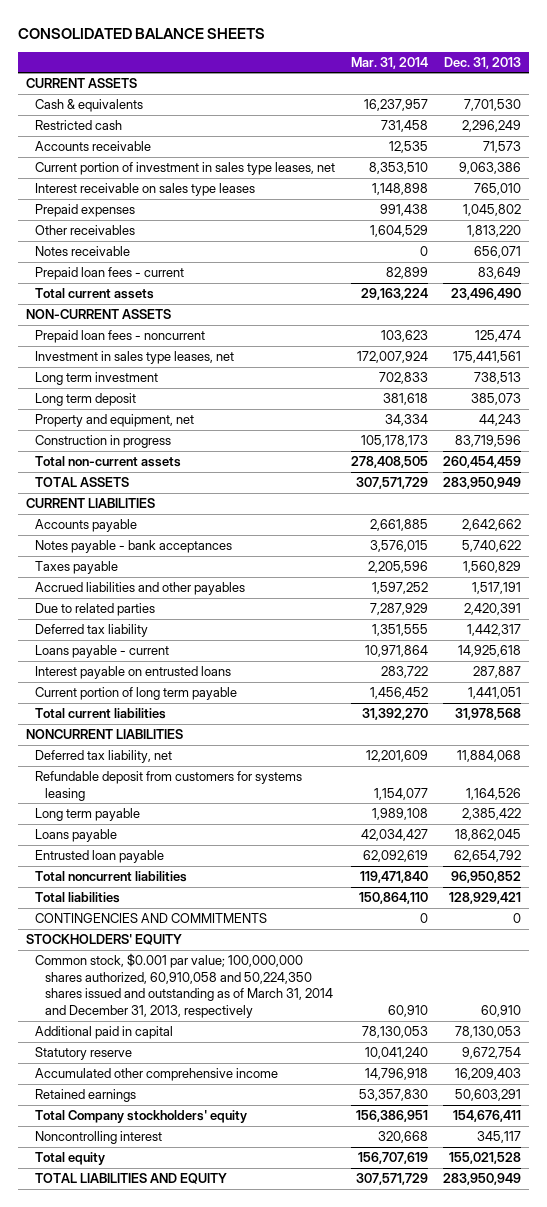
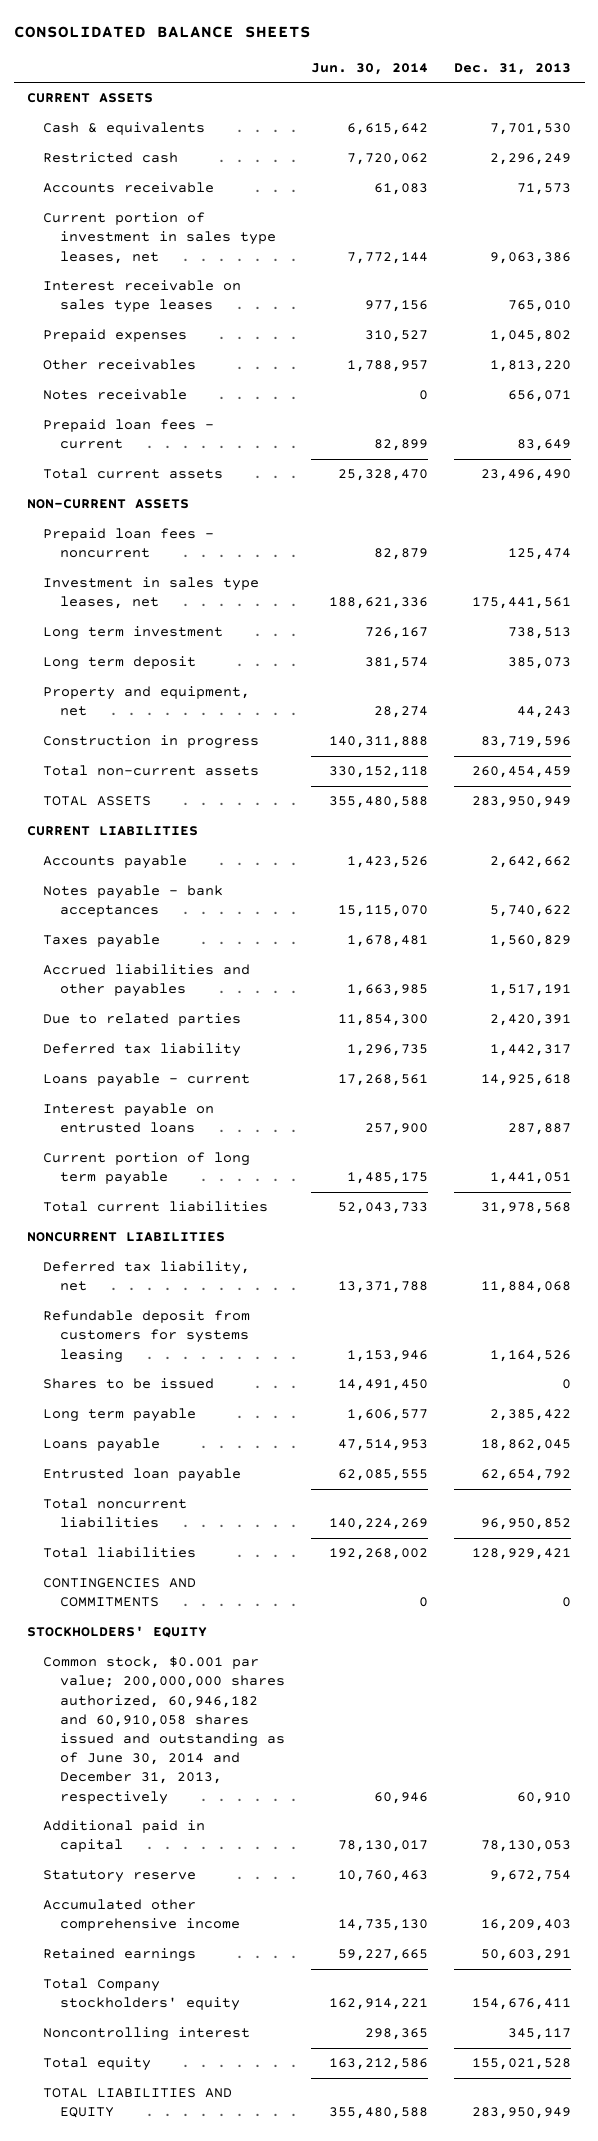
[350,56,428,69] Mar. 31, 2014 -> none
none -> [311,62,429,75] Jun. 30, 2014
none -> [43,1378,215,1390] Shares to be issued
[35,953,334,1019] Common stock, $0.001 par value; 100,000,000 shares authorized, 60,910,058 and 50,224,350 shares issued and outstanding as of March 31, 2014 and December 31, 2013, respectively -> [43,1656,285,1805] Common stock, $0.001 par value; 200,000,000 shares authorized, 60,946,182 and 60,910,058 shares issued and outstanding as of June 30, 2014 and December 31, 2013, respectively

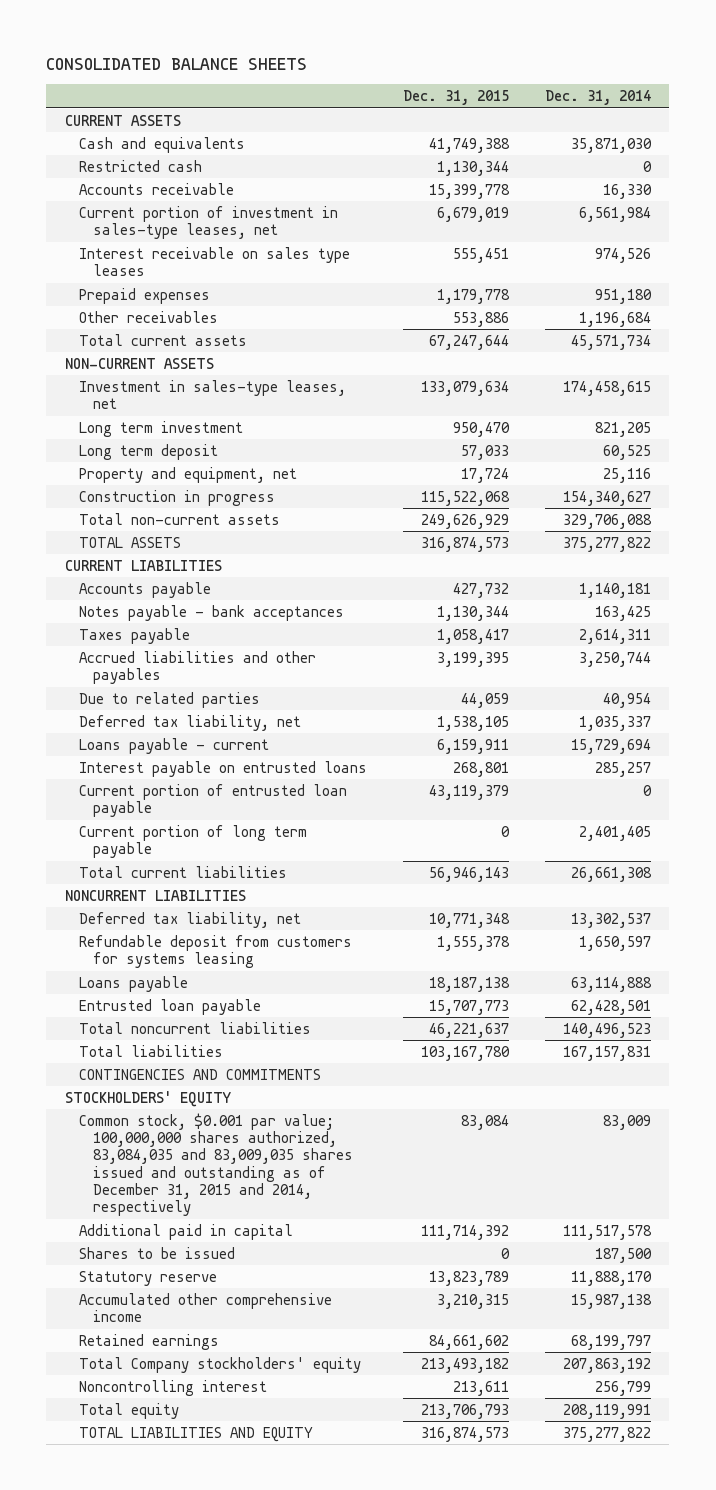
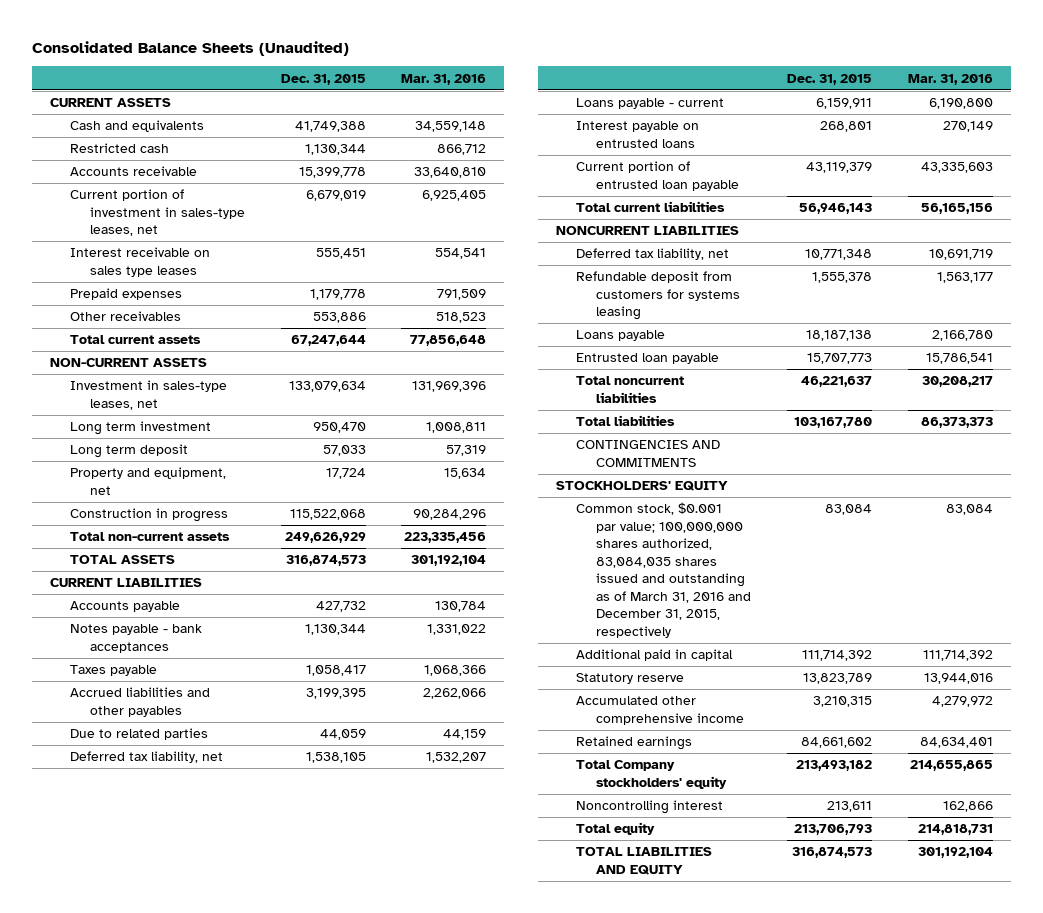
[46,57,308,70] CONSOLIDATED BALANCE SHEETS -> [31,40,349,56] Consolidated Balance Sheets (Unaudited)
[545,90,652,106] Dec. 31, 2014 -> none
none -> [401,73,487,85] Mar. 31, 2016
[78,824,307,859] Current portion of long term payable -> none
[78,1112,354,1217] Common stock, $0.001 par value; 100,000,000 shares authorized, 83,084,035 and 83,009,035 shares issued and outstanding as of December 31, 2015 and 2014, respectively -> [576,502,752,639] Common stock, $0.001 par value; 100,000,000 shares authorized, 83,084,035 shares issued and outstanding as of March 31, 2016 and December 31, 2015, respectively
[78,1246,235,1259] Shares to be issued -> none

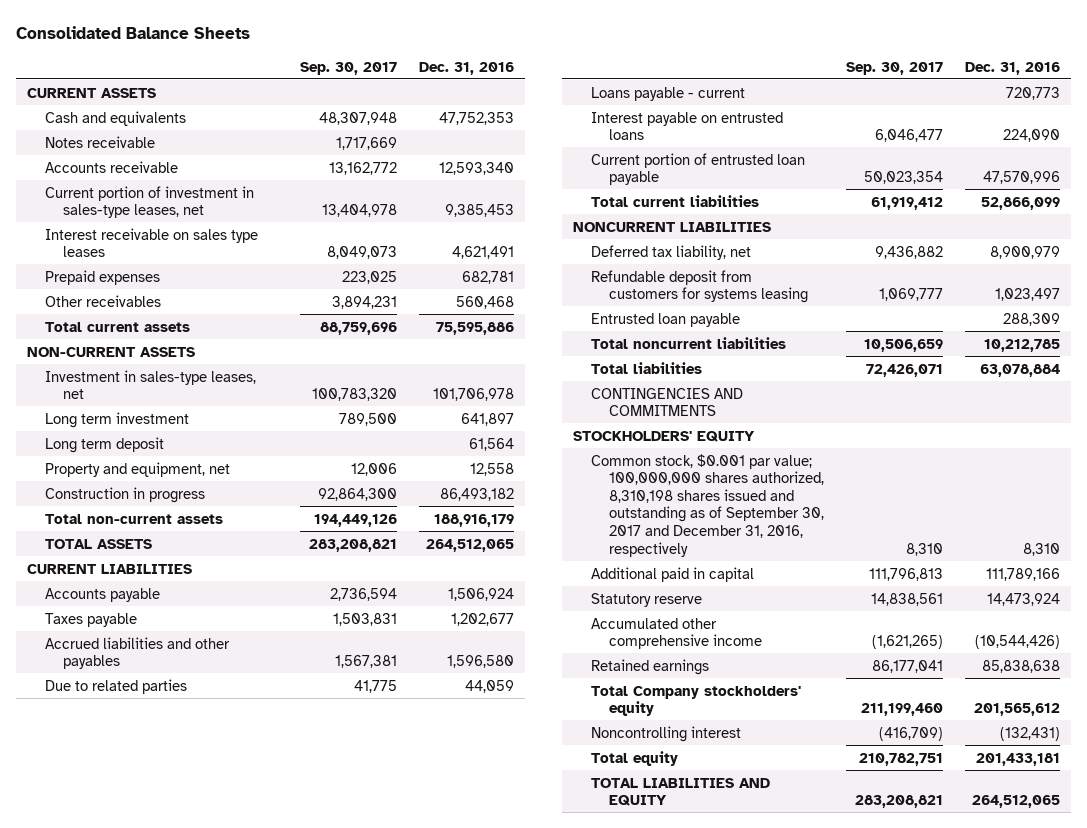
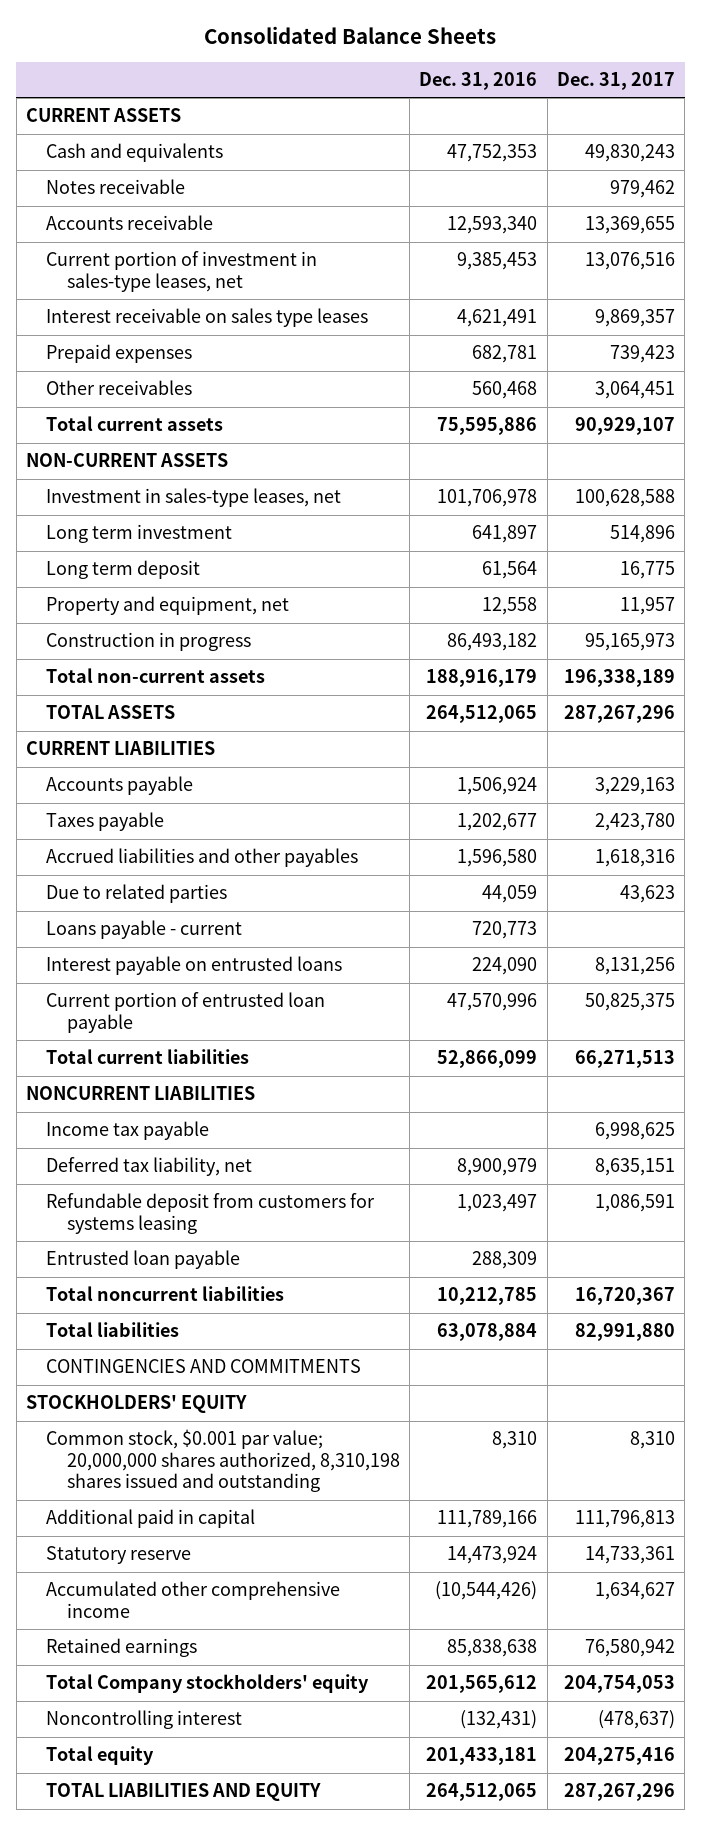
[299,61,397,75] Sep. 30, 2017 -> none
none -> [556,72,675,91] Dec. 31, 2017
none -> [46,1121,210,1141] Income tax payable
[590,453,824,557] Common stock, $0.001 par value; 100,000,000 shares authorized, 8,310,198 shares issued and outstanding as of September 30, 2017 and December 31, 2016, respectively -> [46,1429,400,1493] Common stock, $0.001 par value; 20,000,000 shares authorized, 8,310,198 shares issued and outstanding

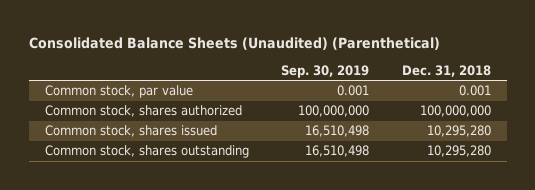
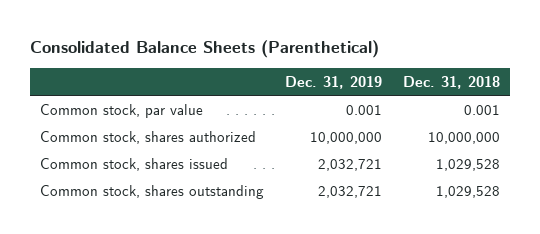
[28,36,440,50] Consolidated Balance Sheets (Unaudited) (Parenthetical) -> [29,39,379,58] Consolidated Balance Sheets (Parenthetical)
[281,64,370,78] Sep. 30, 2019 -> none
none -> [284,75,382,89] Dec. 31, 2019
[419,105,491,118] 100,000,000 -> [427,131,500,144] 10,000,000
[426,125,491,138] 10,295,280 -> [435,158,500,171] 1,029,528
[426,145,491,158] 10,295,280 -> [435,185,500,198] 1,029,528

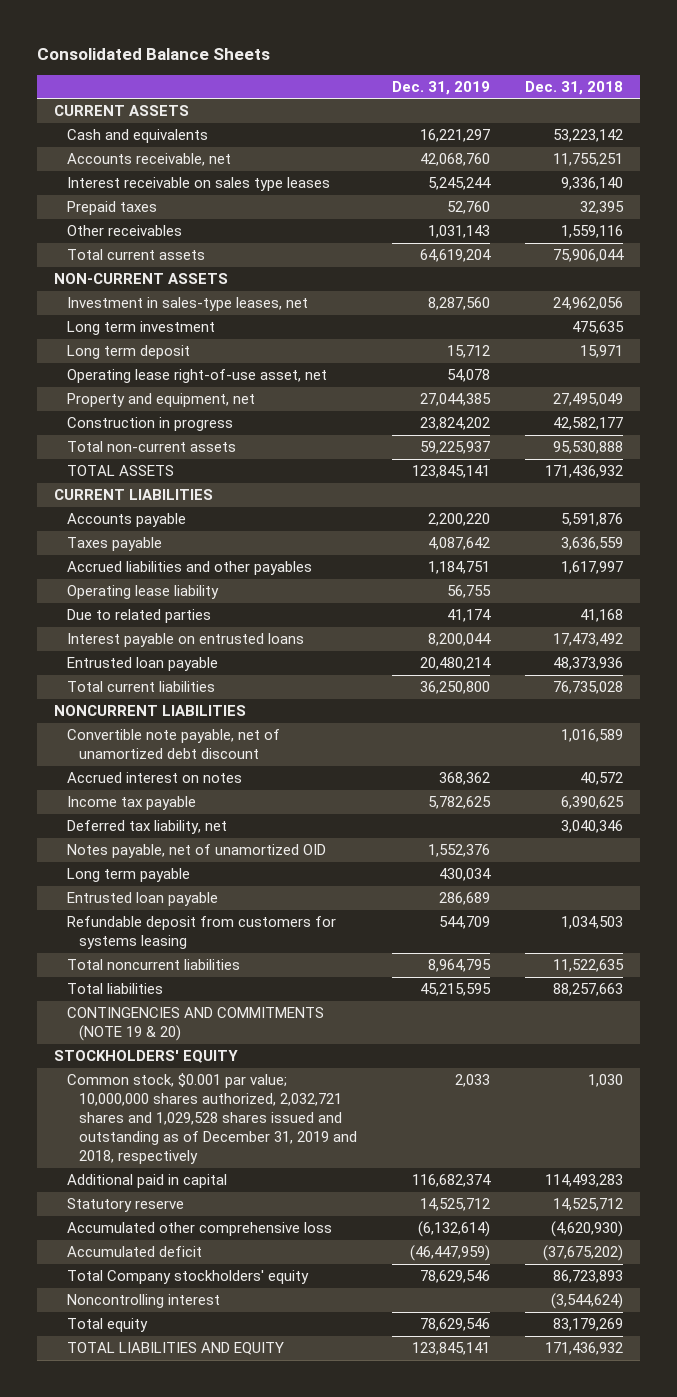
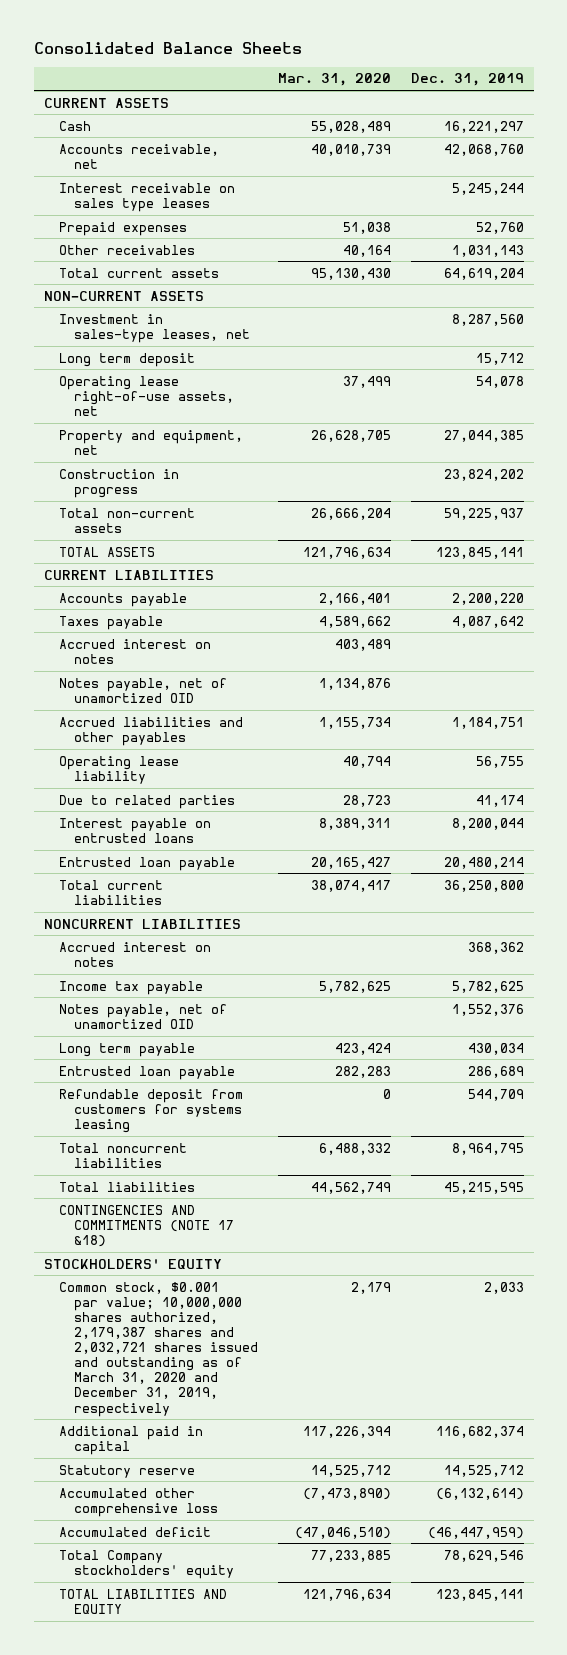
[524,80,623,95] Dec. 31, 2018 -> none
none -> [278,73,392,87] Mar. 31, 2020
[66,129,208,144] Cash and equivalents -> [59,120,92,131] Cash
[66,201,157,216] Prepaid taxes -> [59,221,188,236] Prepaid expenses
[66,321,215,336] Long term investment -> none
[66,369,327,384] Operating lease right-of-use asset, net -> [59,375,235,416] Operating lease right-of-use assets, net
none -> [59,638,212,664] Accrued interest on notes
none -> [59,677,228,703] Notes payable, net of unamortized OID
[66,729,280,760] Convertible note payable, net of unamortized debt discount -> none
[66,820,227,835] Deferred tax liability, net -> none
[66,1007,324,1042] CONTINGENCIES AND COMMITMENTS (NOTE 19 & 20) -> [59,1204,235,1247] CONTINGENCIES AND COMMITMENTS (NOTE 17 &18)
[66,1073,358,1165] Common stock, $0.001 par value; 10,000,000 shares authorized, 2,032,721 shares and 1,029,528 shares issued and outstanding as of December 31, 2019 and 2018, respectively -> [59,1281,259,1417] Common stock, $0.001 par value; 10,000,000 shares authorized, 2,179,387 shares and 2,032,721 shares issued and outstanding as of March 31, 2020 and December 31, 2019, respectively
[66,1294,220,1309] Noncontrolling interest -> none
[66,1318,148,1333] Total equity -> none

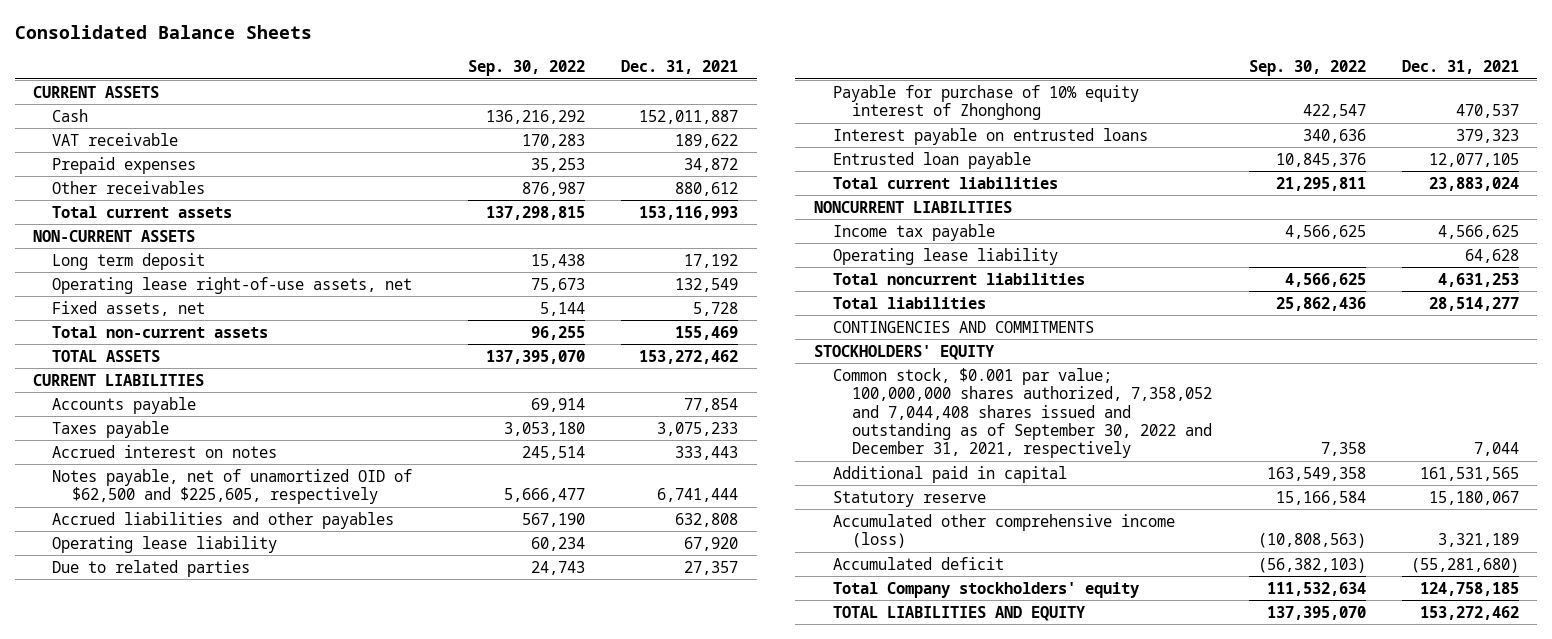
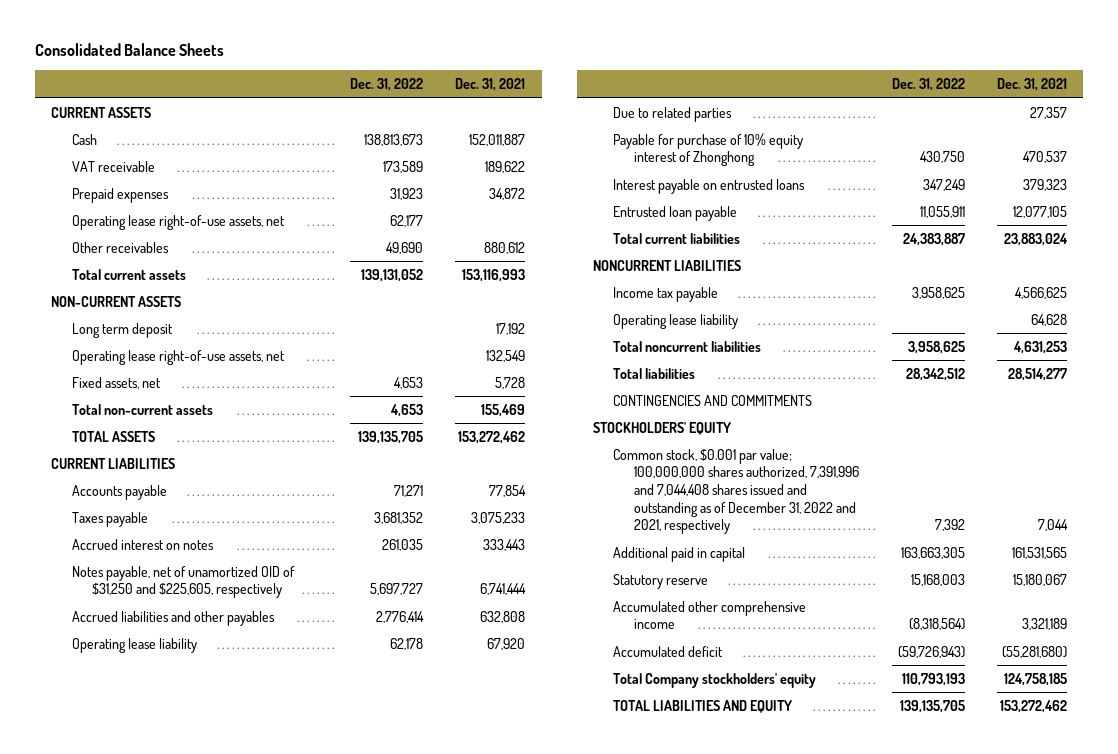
[467,60,585,77] Sep. 30, 2022 -> none
none -> [349,78,423,92] Dec. 31, 2022
none -> [71,214,285,230] Operating lease right-of-use assets, net
[52,468,413,505] Notes payable, net of unamortized OID of $62,500 and $225,605, respectively -> [71,565,295,599] Notes payable, net of unamortized OID of $31,250 and $225,605, respectively
[832,367,1213,459] Common stock, $0.001 par value; 100,000,000 shares authorized, 7,358,052 and 7,044,408 shares issued and outstanding as of September 30, 2022 and December 31, 2021, respectively -> [613,448,860,535] Common stock, $0.001 par value; 100,000,000 shares authorized, 7,391,996 and 7,044,408 shares issued and outstanding as of December 31, 2022 and 2021, respectively
[832,513,1175,549] Accumulated other comprehensive income (loss) -> [613,600,807,630] Accumulated other comprehensive income

